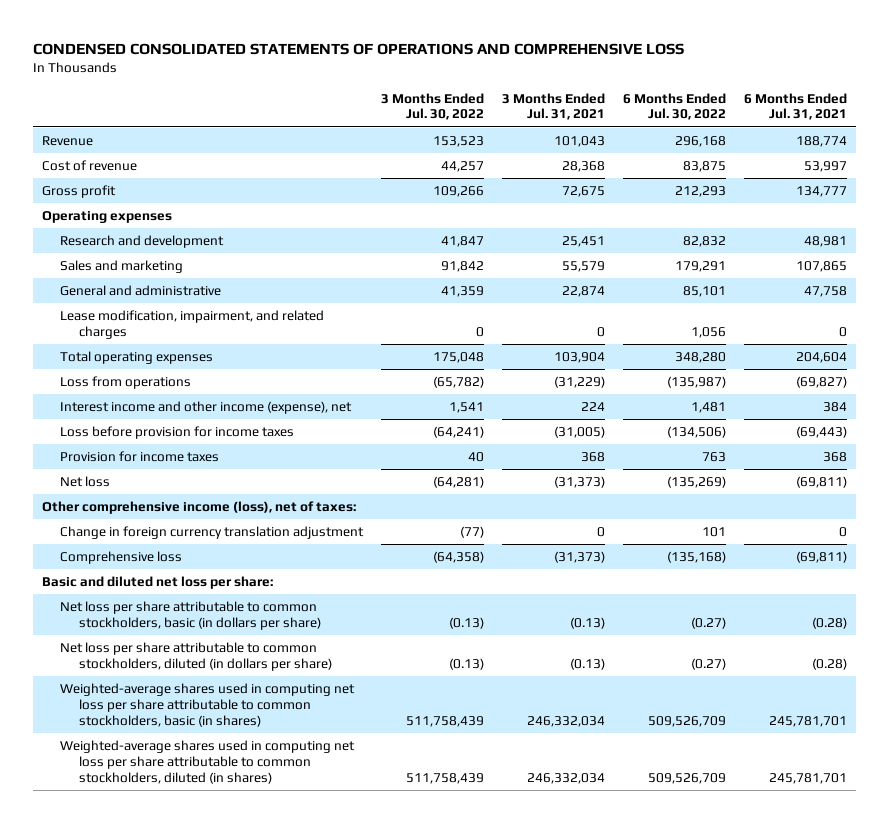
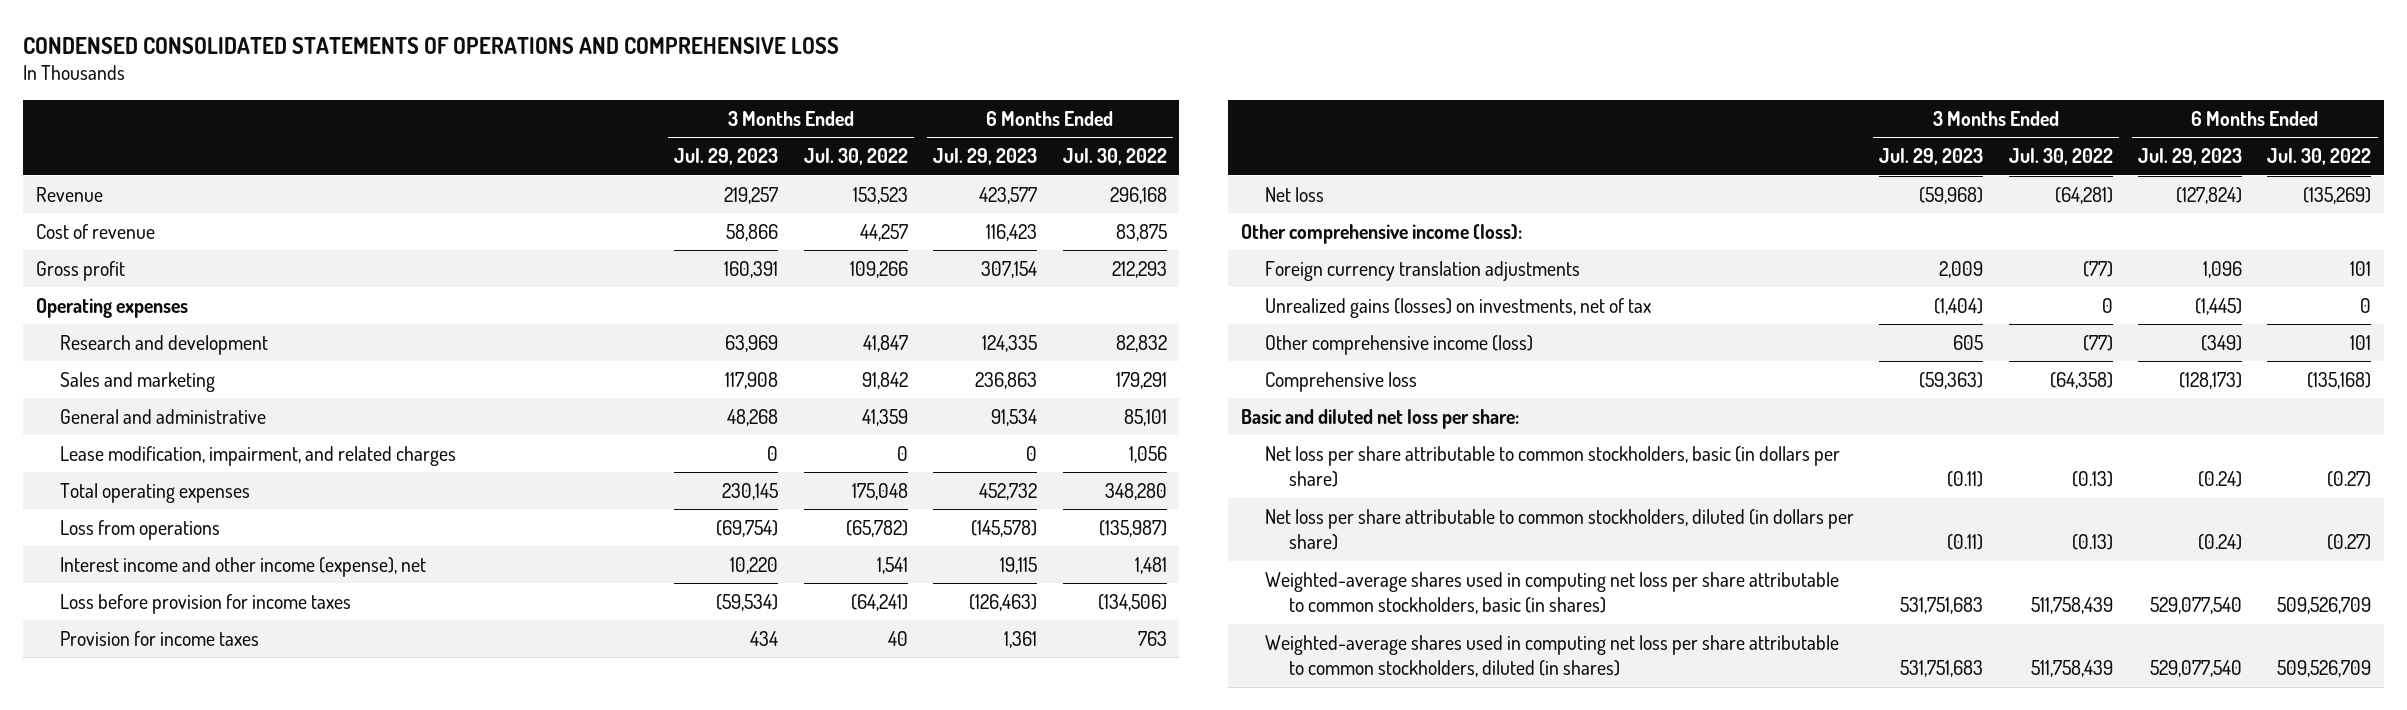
[502,92,606,121] 3 Months Ended Jul. 31, 2021 -> none
[744,92,848,121] 6 Months Ended Jul. 31, 2021 -> none
none -> [674,147,779,165] Jul. 29, 2023
none -> [933,147,1038,165] Jul. 29, 2023
[42,501,357,515] Other comprehensive income (loss), net of taxes: -> [1240,223,1522,244] Other comprehensive income (loss):
[60,526,365,540] Change in foreign currency translation adjustment -> [1264,260,1580,281] Foreign currency translation adjustments
none -> [1264,297,1651,318] Unrealized gains (losses) on investments, net of tax
none -> [1264,334,1533,355] Other comprehensive income (loss)

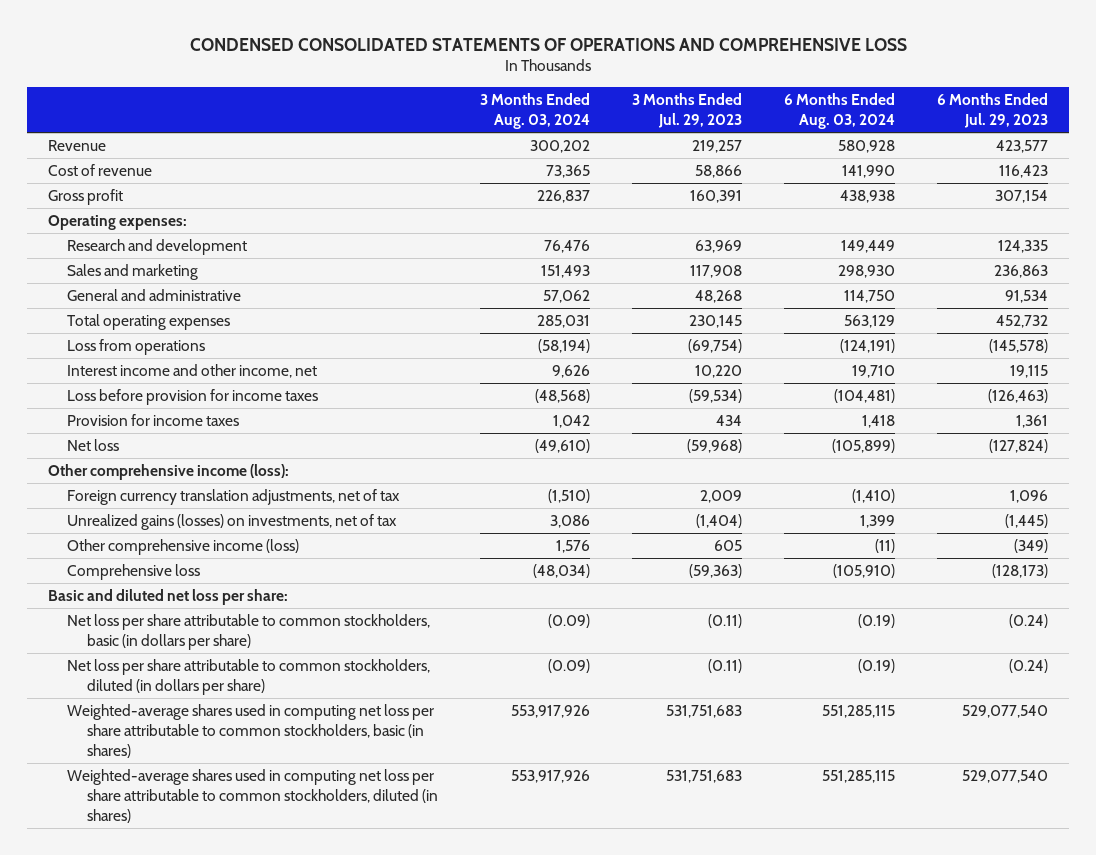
[803,147,908,165] Jul. 30, 2022 -> none
[1062,147,1167,165] Jul. 30, 2022 -> none
none -> [479,92,590,129] 3 Months Ended Aug. 03, 2024
none -> [784,92,896,129] 6 Months Ended Aug. 03, 2024
[36,297,189,318] Operating expenses -> [47,215,187,231] Operating expenses:
[60,445,457,466] Lease modification, impairment, and related charges -> none
[60,556,427,577] Interest income and other income (expense), net -> [67,364,318,379] Interest income and other income, net
[1264,260,1580,281] Foreign currency translation adjustments -> [67,489,401,506] Foreign currency translation adjustments, net of tax

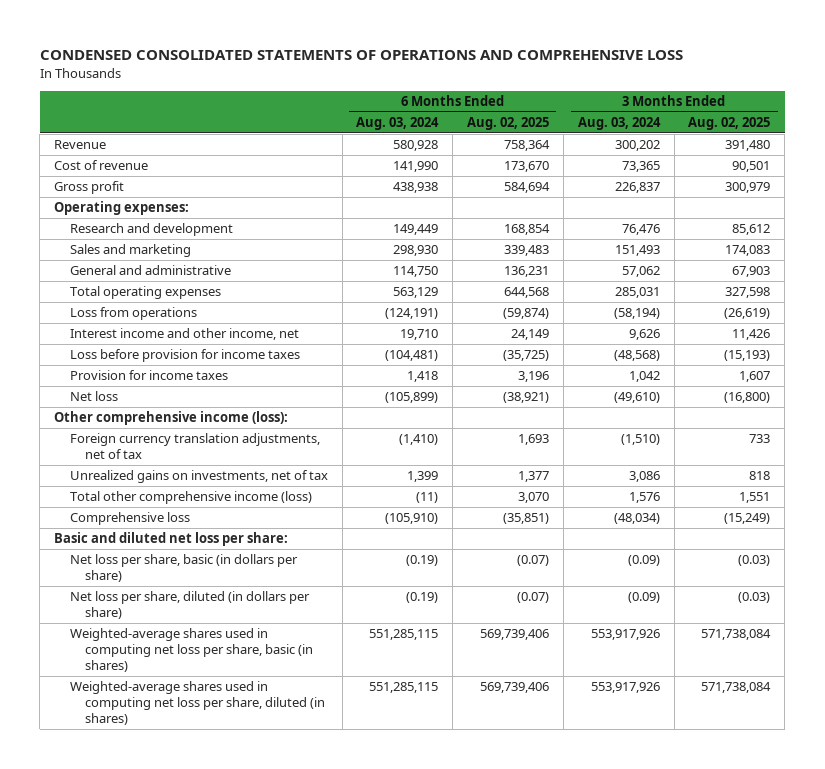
[631,92,742,128] 3 Months Ended Jul. 29, 2023 -> none
[937,92,1049,128] 6 Months Ended Jul. 29, 2023 -> none
none -> [467,117,550,131] Aug. 02, 2025
none -> [688,117,771,131] Aug. 02, 2025
[67,514,398,531] Unrealized gains (losses) on investments, net of tax -> [69,470,328,484] Unrealized gains on investments, net of tax
[67,539,300,556] Other comprehensive income (loss) -> [69,491,312,505] Total other comprehensive income (loss)
[67,614,431,650] Net loss per share attributable to common stockholders, basic (in dollars per share) -> [69,554,298,583] Net loss per share, basic (in dollars per share)
[67,659,431,695] Net loss per share attributable to common stockholders, diluted (in dollars per share) -> [69,591,310,620] Net loss per share, diluted (in dollars per share)
[67,704,435,758] Weighted-average shares used in computing net loss per share attributable to common stockholders, basic (in shares) -> [69,628,314,673] Weighted-average shares used in computing net loss per share, basic (in shares)
[67,769,438,823] Weighted-average shares used in computing net loss per share attributable to common stockholders, diluted (in shares) -> [69,681,326,726] Weighted-average shares used in computing net loss per share, diluted (in shares)

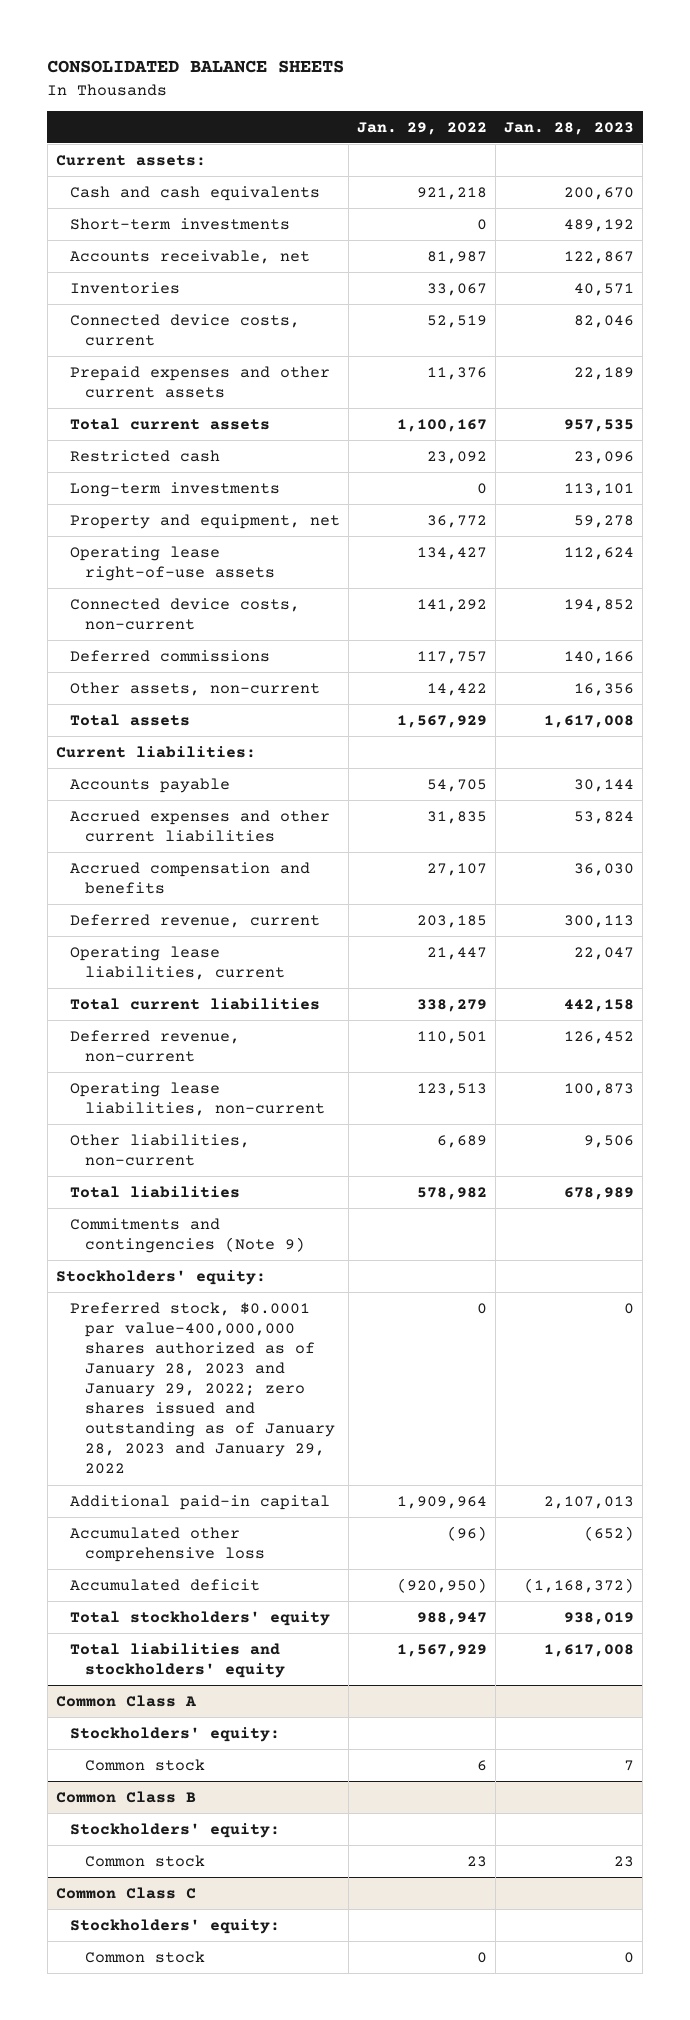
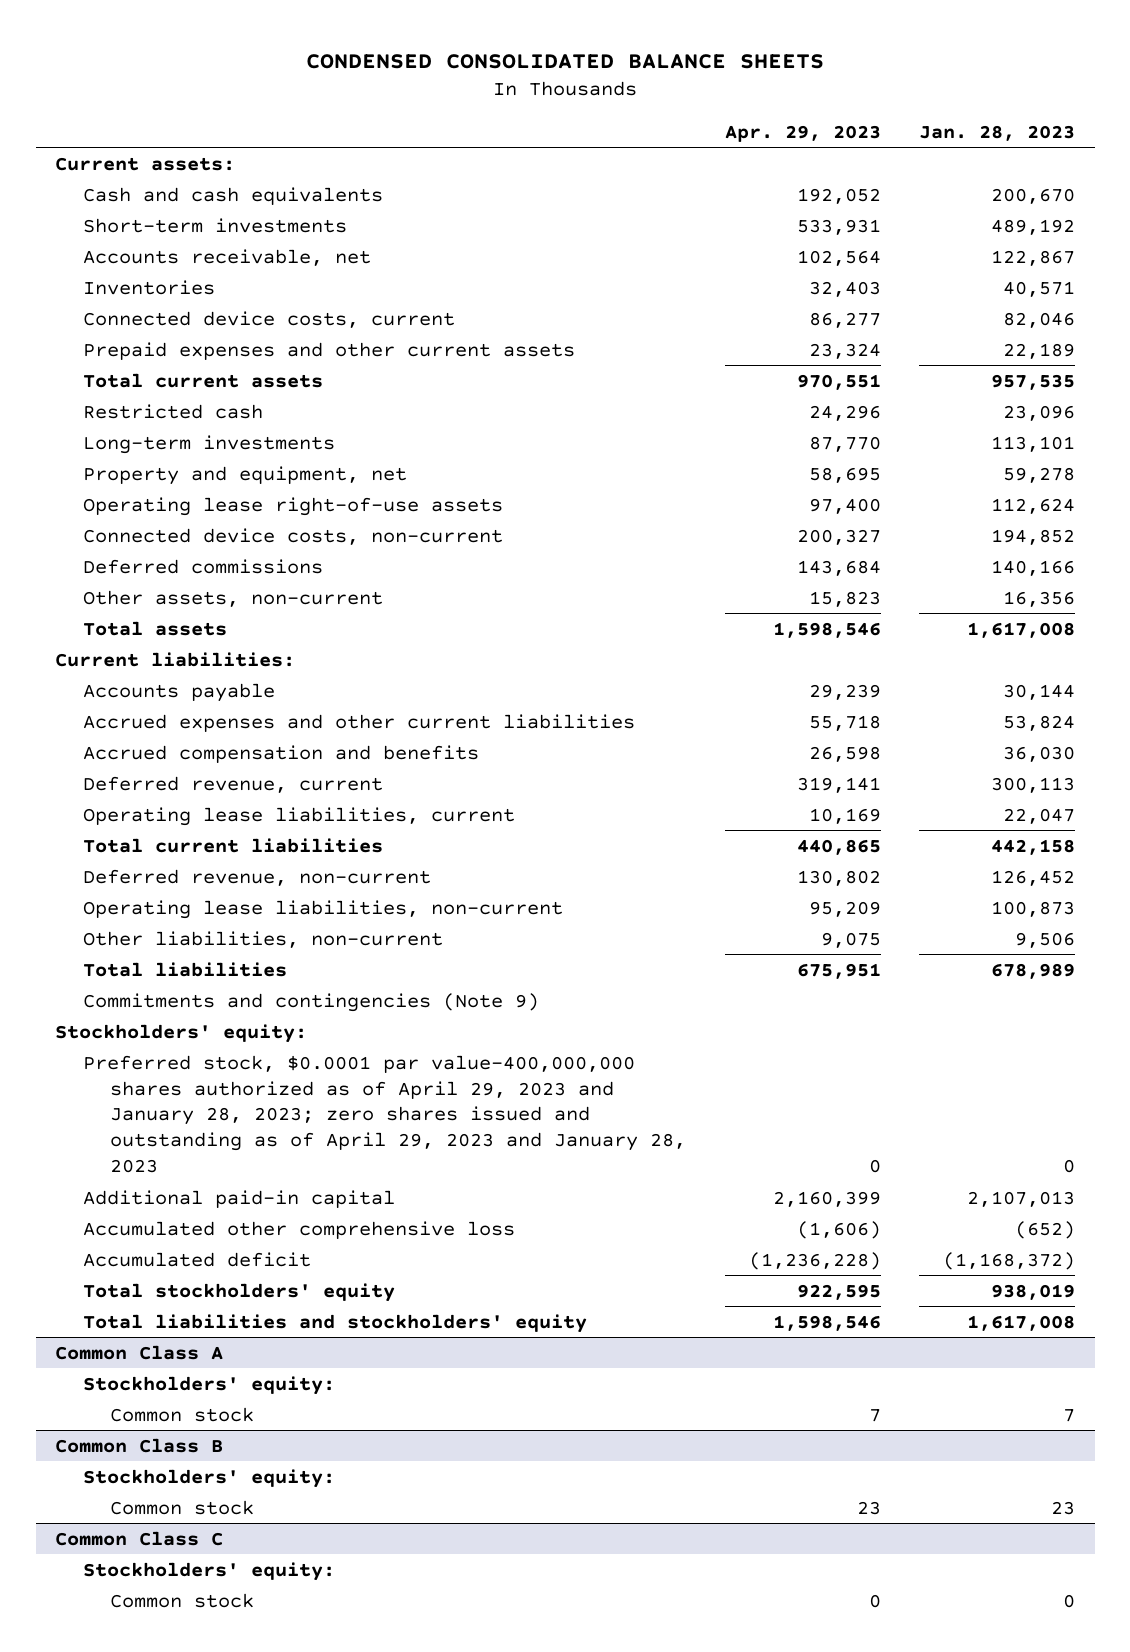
[47,60,345,74] CONSOLIDATED BALANCE SHEETS -> [306,53,825,69] CONDENSED CONSOLIDATED BALANCE SHEETS
[357,121,488,135] Jan. 29, 2022 -> none
none -> [724,124,881,142] Apr. 29, 2023
[70,1301,335,1475] Preferred stock, $0.0001 par value-400,000,000 shares authorized as of January 28, 2023 and January 29, 2022; zero shares issued and outstanding as of January 28, 2023 and January 29, 2022 -> [82,1054,687,1174] Preferred stock, $0.0001 par value-400,000,000 shares authorized as of April 29, 2023 and January 28, 2023; zero shares issued and outstanding as of April 29, 2023 and January 28, 2023

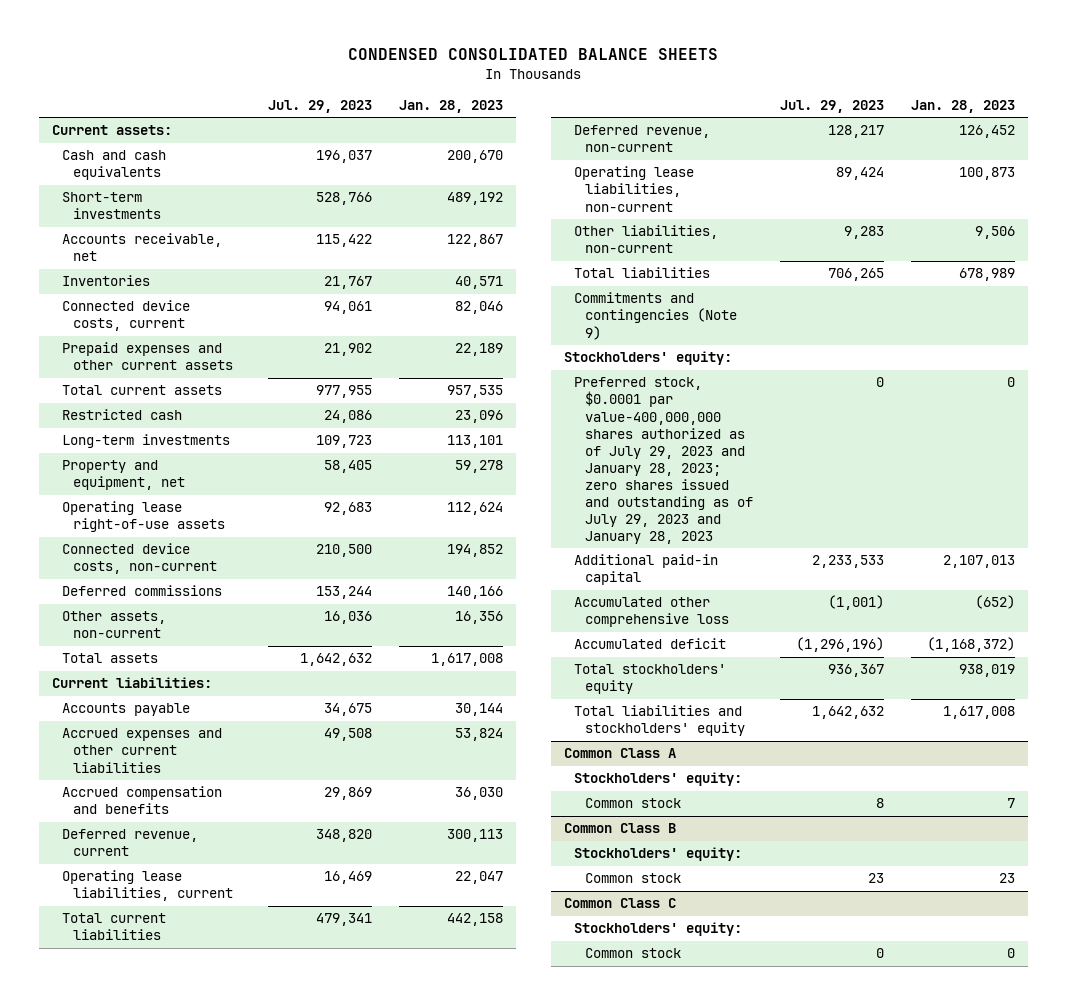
[724,124,881,142] Apr. 29, 2023 -> none
none -> [267,100,372,114] Jul. 29, 2023
[82,1054,687,1174] Preferred stock, $0.0001 par value-400,000,000 shares authorized as of April 29, 2023 and January 28, 2023; zero shares issued and outstanding as of April 29, 2023 and January 28, 2023 -> [574,377,753,544] Preferred stock, $0.0001 par value-400,000,000 shares authorized as of July 29, 2023 and January 28, 2023; zero shares issued and outstanding as of July 29, 2023 and January 28, 2023

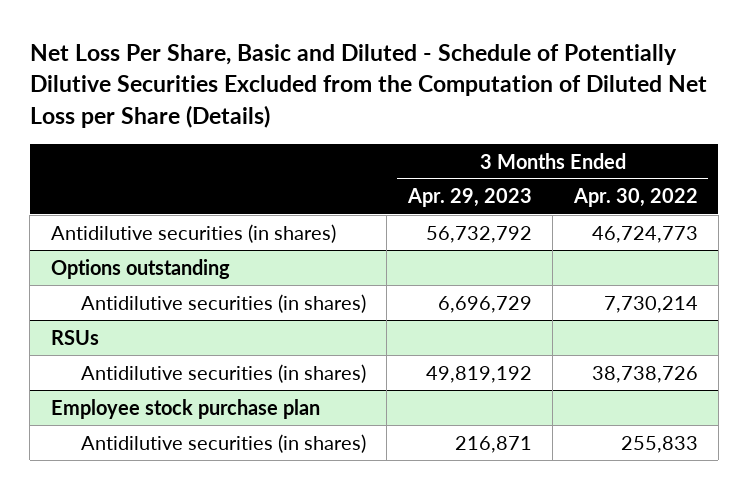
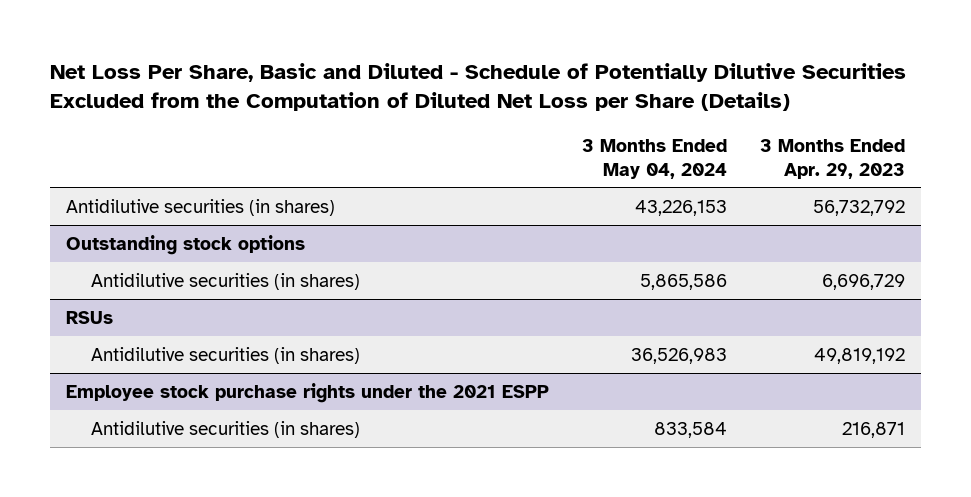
[572,188,698,208] Apr. 30, 2022 -> none
none -> [581,139,727,179] 3 Months Ended May 04, 2024
[50,258,230,279] Options outstanding -> [66,234,306,255] Outstanding stock options
[50,398,320,419] Employee stock purchase plan -> [66,382,550,403] Employee stock purchase rights under the 2021 ESPP

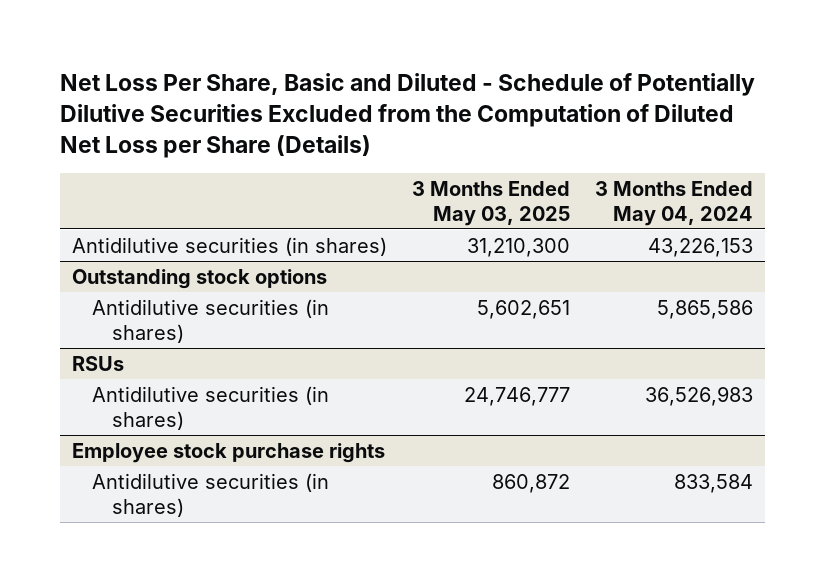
[759,139,905,179] 3 Months Ended Apr. 29, 2023 -> none
none -> [411,180,570,226] 3 Months Ended May 03, 2025
[66,382,550,403] Employee stock purchase rights under the 2021 ESPP -> [72,442,386,463] Employee stock purchase rights

